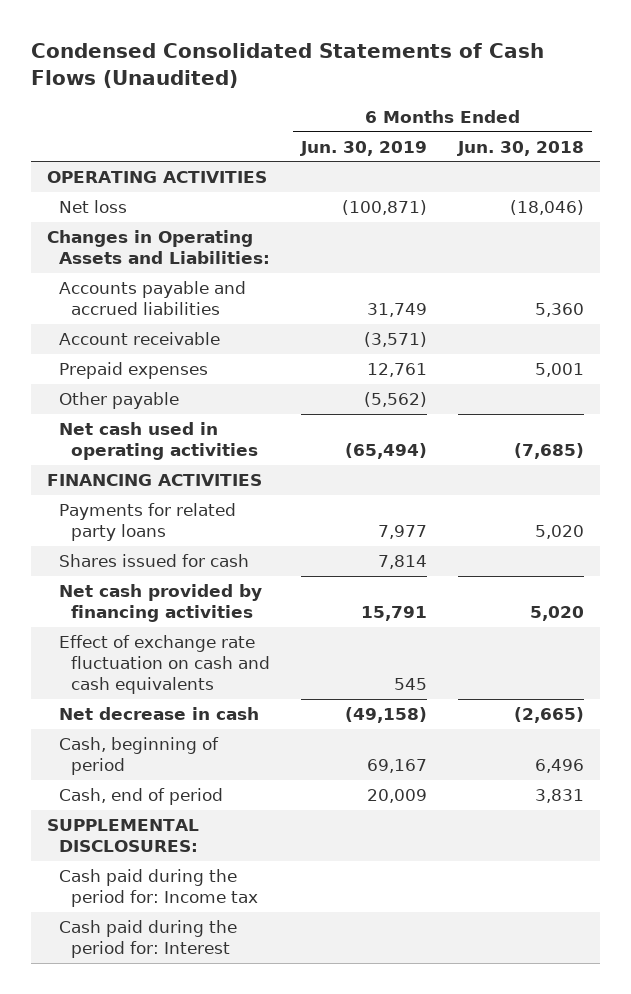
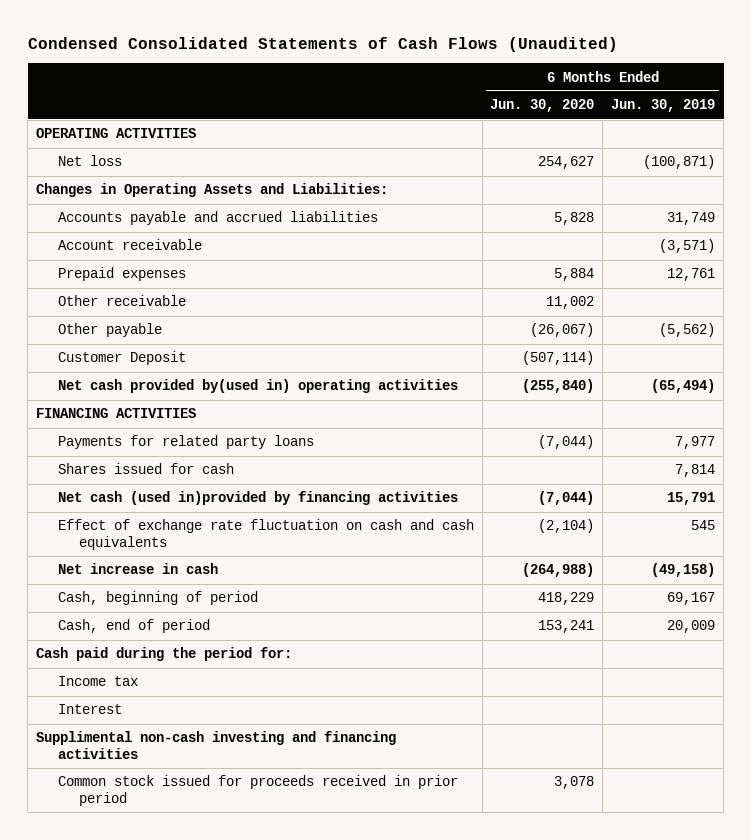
[457,140,585,156] Jun. 30, 2018 -> none
none -> [490,99,595,113] Jun. 30, 2020
none -> [57,295,186,307] Other receivable
none -> [57,351,186,366] Customer Deposit
[58,422,259,461] Net cash used in operating activities -> [57,379,458,394] Net cash provided by(used in) operating activities
[58,584,262,623] Net cash provided by financing activities -> [57,491,458,506] Net cash (used in)provided by financing activities
[58,707,259,721] Net decrease in cash -> [57,563,218,575] Net increase in cash
[46,819,199,853] SUPPLEMENTAL DISCLOSURES: -> none
none -> [36,647,293,662] Cash paid during the period for:
[58,869,259,908] Cash paid during the period for: Income tax -> [57,676,138,687] Income tax
[58,920,237,959] Cash paid during the period for: Interest -> [57,704,122,715] Interest
none -> [36,731,397,759] Supplimental non-cash investing and financing activities
none -> [57,775,458,806] Common stock issued for proceeds received in prior period

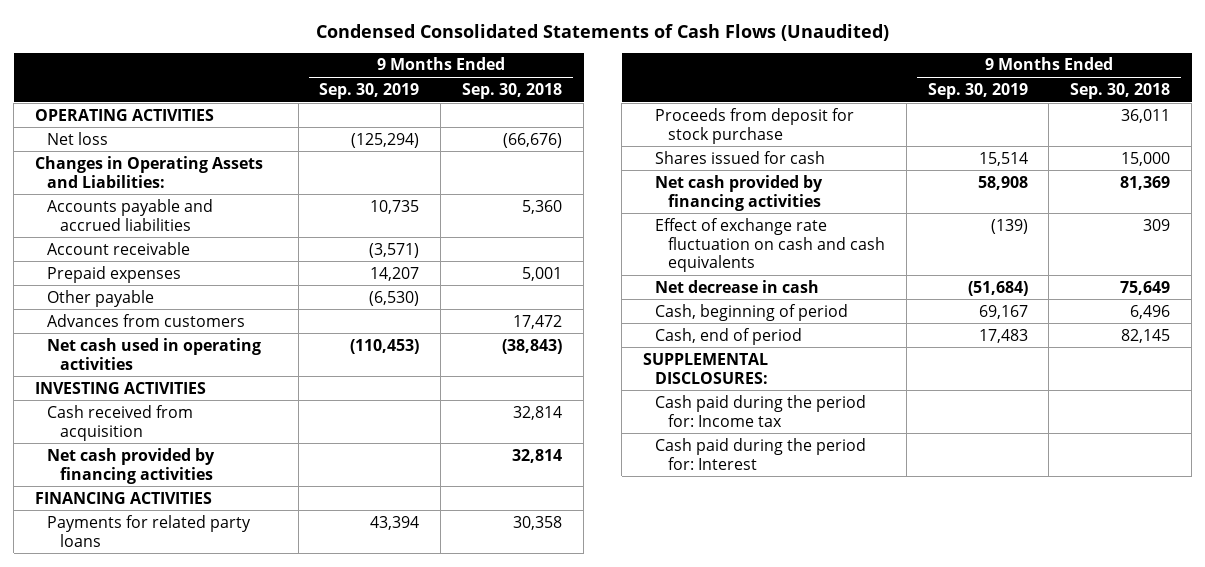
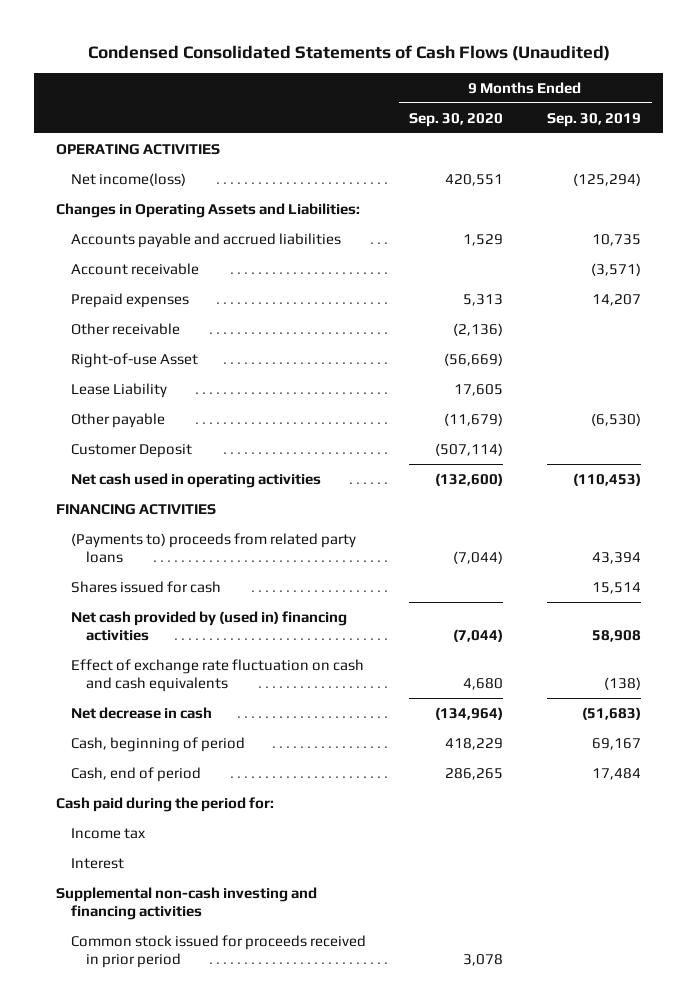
[462,82,563,99] Sep. 30, 2018 -> none
none -> [409,112,504,127] Sep. 30, 2020
[47,131,109,145] Net loss -> [70,172,186,186] Net income(loss)
none -> [70,322,180,335] Other receivable
none -> [70,352,198,368] Right-of-use Asset
none -> [70,382,167,398] Lease Liability
[47,313,246,327] Advances from customers -> none
none -> [70,443,192,458] Customer Deposit
[35,381,207,394] INVESTING ACTIVITIES -> none
[47,404,194,441] Cash received from acquisition -> none
[47,447,216,484] Net cash provided by financing activities -> none
[655,107,855,144] Proceeds from deposit for stock purchase -> none
[47,514,252,547] Payments for related party loans -> [70,532,356,564] (Payments to) proceeds from related party loans
[655,174,824,211] Net cash provided by financing activities -> [70,610,347,642] Net cash provided by (used in) financing activities
[990,218,1028,234] (139) -> [604,677,642,691] (138)
[967,280,1028,296] (51,684) -> [582,706,642,720] (51,683)
[643,352,769,384] SUPPLEMENTAL DISCLOSURES: -> none
[978,328,1028,343] 17,483 -> [592,767,642,780] 17,484
none -> [56,796,275,812] Cash paid during the period for:
[655,394,867,427] Cash paid during the period for: Income tax -> [70,827,146,839] Income tax
[655,437,867,470] Cash paid during the period for: Interest -> [70,857,124,869] Interest
none -> [56,886,318,921] Supplemental non-cash investing and financing activities
none -> [70,934,366,969] Common stock issued for proceeds received in prior period

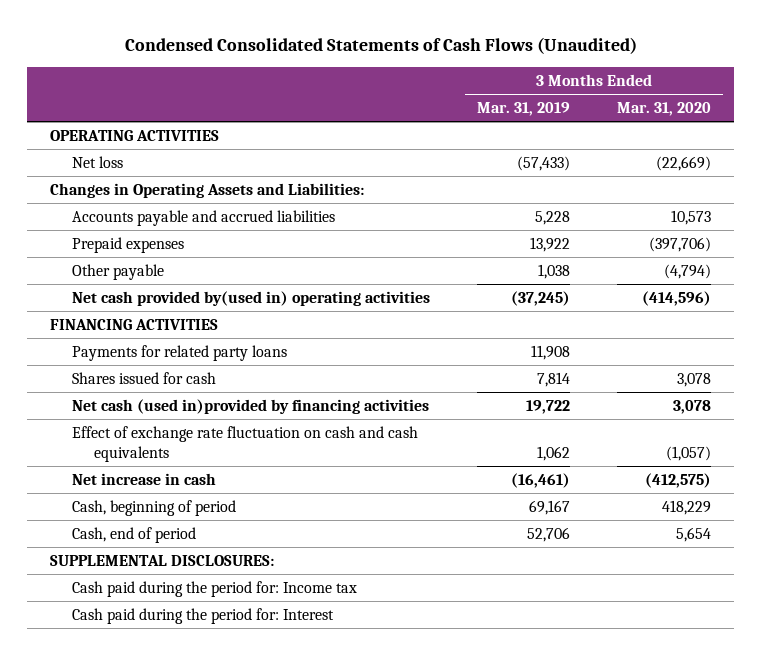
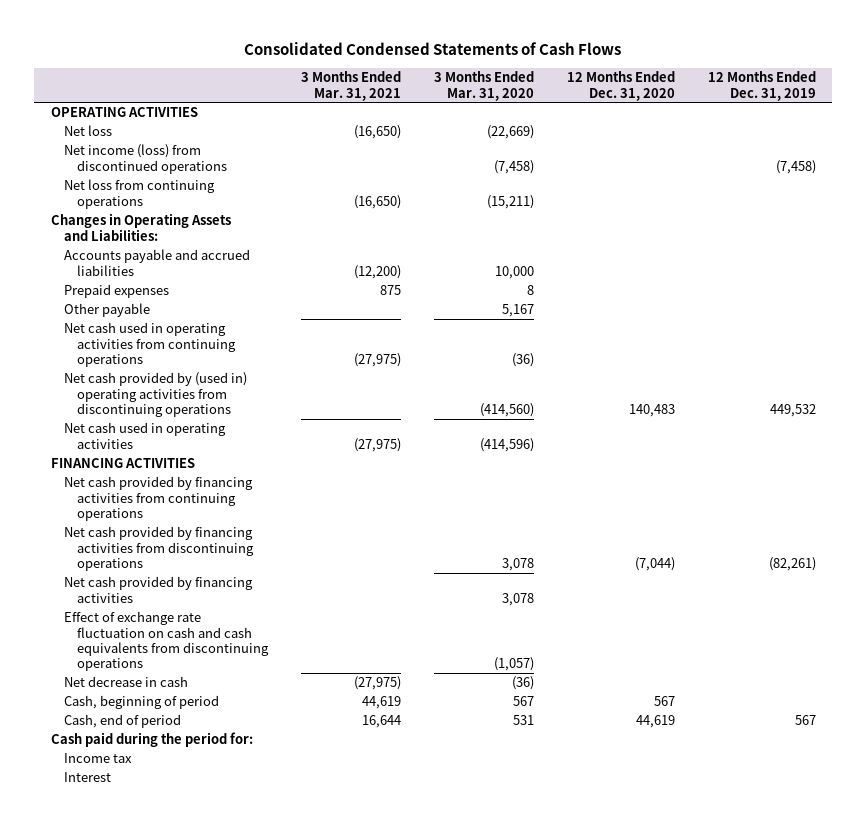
[124,37,637,55] Condensed Consolidated Statements of Cash Flows (Unaudited) -> [244,41,622,55] Consolidated Condensed Statements of Cash Flows
[477,101,571,116] Mar. 31, 2019 -> none
none -> [300,71,401,101] 3 Months Ended Mar. 31, 2021
none -> [566,71,675,101] 12 Months Ended Dec. 31, 2020
none -> [707,71,816,101] 12 Months Ended Dec. 31, 2019
none -> [63,144,227,174] Net income (loss) from discontinued operations
none -> [63,179,215,209] Net loss from continuing operations
[670,209,711,225] 10,573 -> [494,265,534,279] 10,000
[648,236,711,252] (397,706) -> [526,285,534,296] 8
[663,263,711,279] (4,794) -> [501,304,534,318] 5,167
none -> [63,322,236,368] Net cash used in operating activities from continuing operations
none -> [63,372,247,418] Net cash provided by (used in) operating activities from discontinuing operations
[72,290,431,306] Net cash provided by(used in) operating activities -> [63,422,226,449] Net cash used in operating activities
[72,344,288,361] Payments for related party loans -> none
[50,554,275,566] SUPPLEMENTAL DISCLOSURES: -> none
none -> [63,476,253,522] Net cash provided by financing activities from continuing operations
[72,371,217,384] Shares issued for cash -> [63,526,254,572] Net cash provided by financing activities from discontinuing operations
[72,398,430,414] Net cash (used in)provided by financing activities -> [63,576,253,603] Net cash provided by financing activities
[72,425,419,463] Effect of exchange rate fluctuation on cash and cash equivalents -> [63,611,269,672] Effect of exchange rate fluctuation on cash and cash equivalents from discontinuing operations
[72,472,217,485] Net increase in cash -> [63,676,188,688] Net decrease in cash
[644,472,711,488] (412,575) -> [511,676,534,691] (36)
[661,499,711,515] 418,229 -> [512,696,534,707] 567
[675,526,711,542] 5,654 -> [512,715,534,726] 531
none -> [50,732,253,748] Cash paid during the period for:
[72,580,358,597] Cash paid during the period for: Income tax -> [63,753,132,764] Income tax
[72,607,335,624] Cash paid during the period for: Interest -> [63,772,111,783] Interest

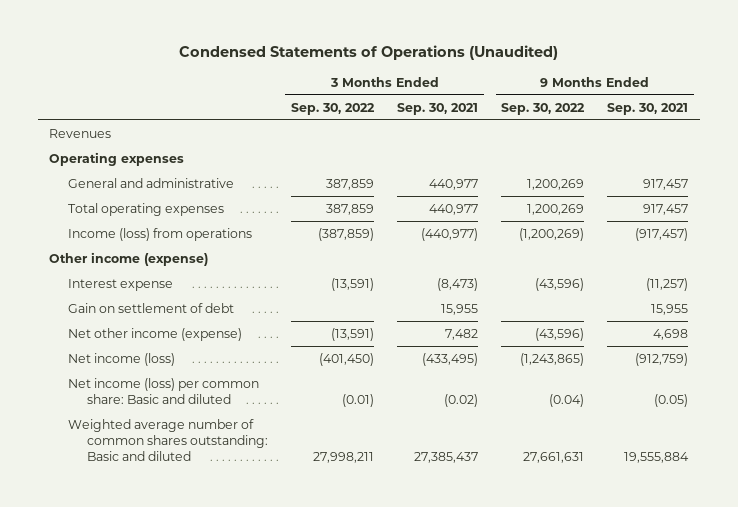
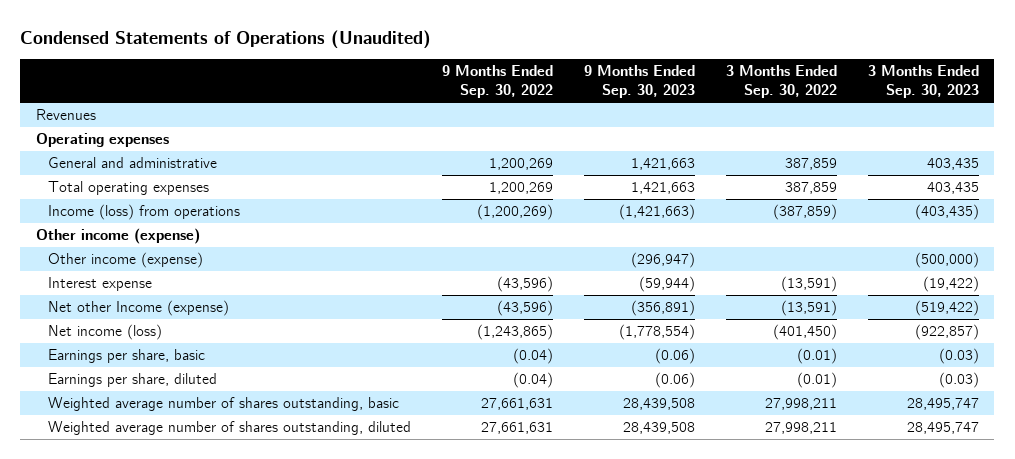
[397,102,479,115] Sep. 30, 2021 -> none
[607,102,689,115] Sep. 30, 2021 -> none
none -> [584,64,696,99] 9 Months Ended Sep. 30, 2023
none -> [867,64,979,99] 3 Months Ended Sep. 30, 2023
none -> [48,252,204,269] Other income (expense)
[68,302,235,313] Gain on settlement of debt -> none
[68,327,243,341] Net other income (expense) -> [48,300,230,317] Net other Income (expense)
[68,377,260,404] Net income (loss) per common share: Basic and diluted -> [48,349,206,364] Earnings per share, basic
none -> [48,373,218,388] Earnings per share, diluted
[68,418,268,461] Weighted average number of common shares outstanding: Basic and diluted -> [48,397,400,412] Weighted average number of shares outstanding, basic
none -> [48,421,412,436] Weighted average number of shares outstanding, diluted

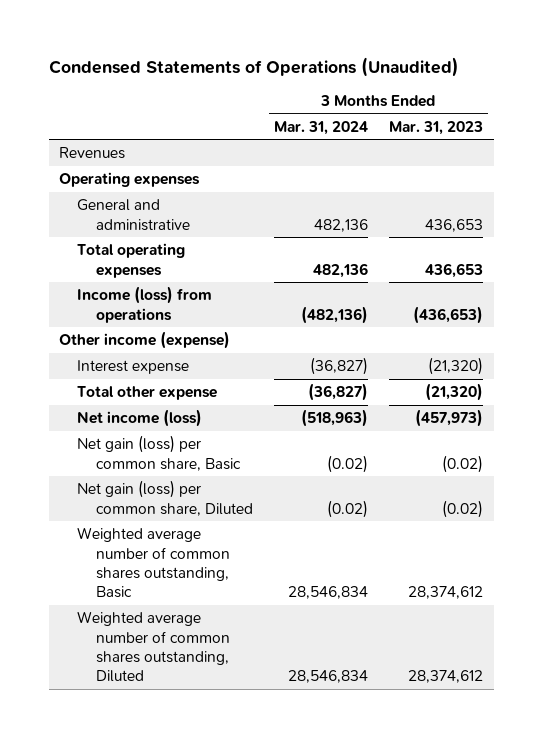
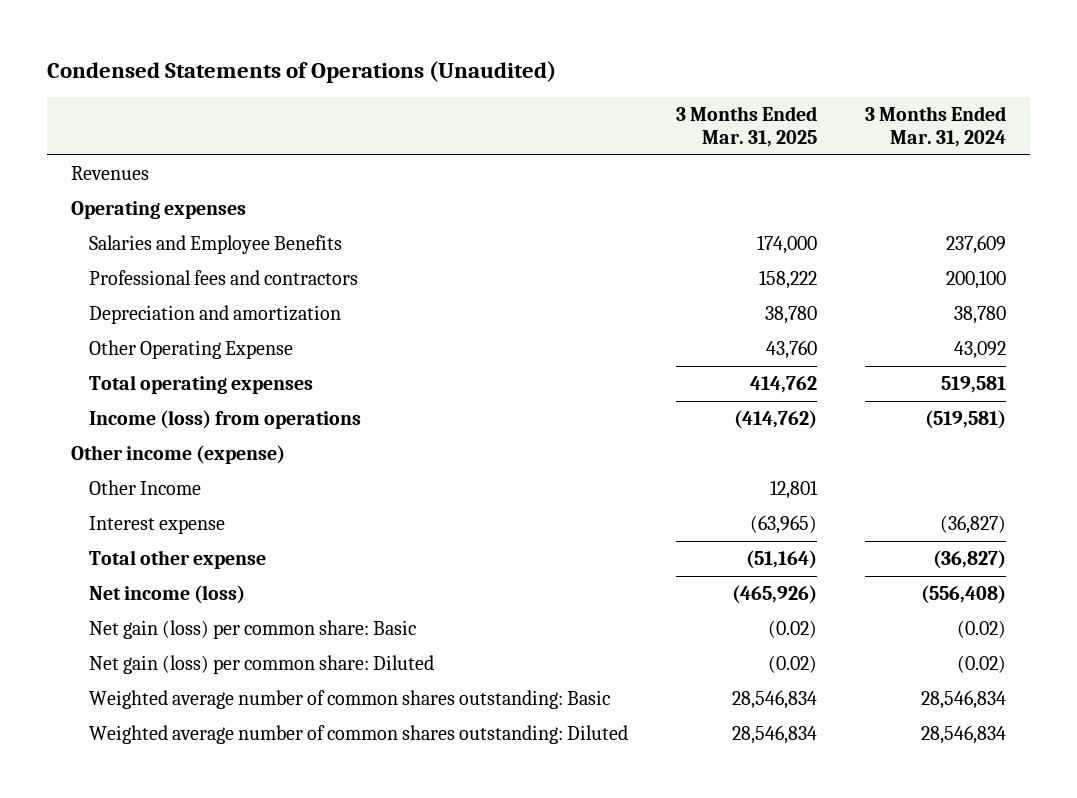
[389,120,484,135] Mar. 31, 2023 -> none
none -> [675,106,817,148] 3 Months Ended Mar. 31, 2025
[77,199,190,231] General and administrative -> none
none -> [88,235,342,255] Salaries and Employee Benefits
none -> [88,270,358,286] Professional fees and contractors
none -> [88,305,341,325] Depreciation and amortization
none -> [88,340,293,360] Other Operating Expense
[312,262,368,278] 482,136 -> [940,376,1006,394] 519,581
[300,305,368,324] (482,136) -> [924,410,1006,430] (519,581)
none -> [88,480,201,496] Other Income
[300,409,368,428] (518,963) -> [920,585,1006,605] (556,408)
[77,435,241,471] Net gain (loss) per common share, Basic -> [88,620,416,640] Net gain (loss) per common share: Basic
[77,480,253,516] Net gain (loss) per common share, Diluted -> [88,655,434,675] Net gain (loss) per common share: Diluted
[77,527,230,599] Weighted average number of common shares outstanding, Basic -> [88,690,610,710] Weighted average number of common shares outstanding: Basic
[77,611,230,683] Weighted average number of common shares outstanding, Diluted -> [88,725,628,745] Weighted average number of common shares outstanding: Diluted

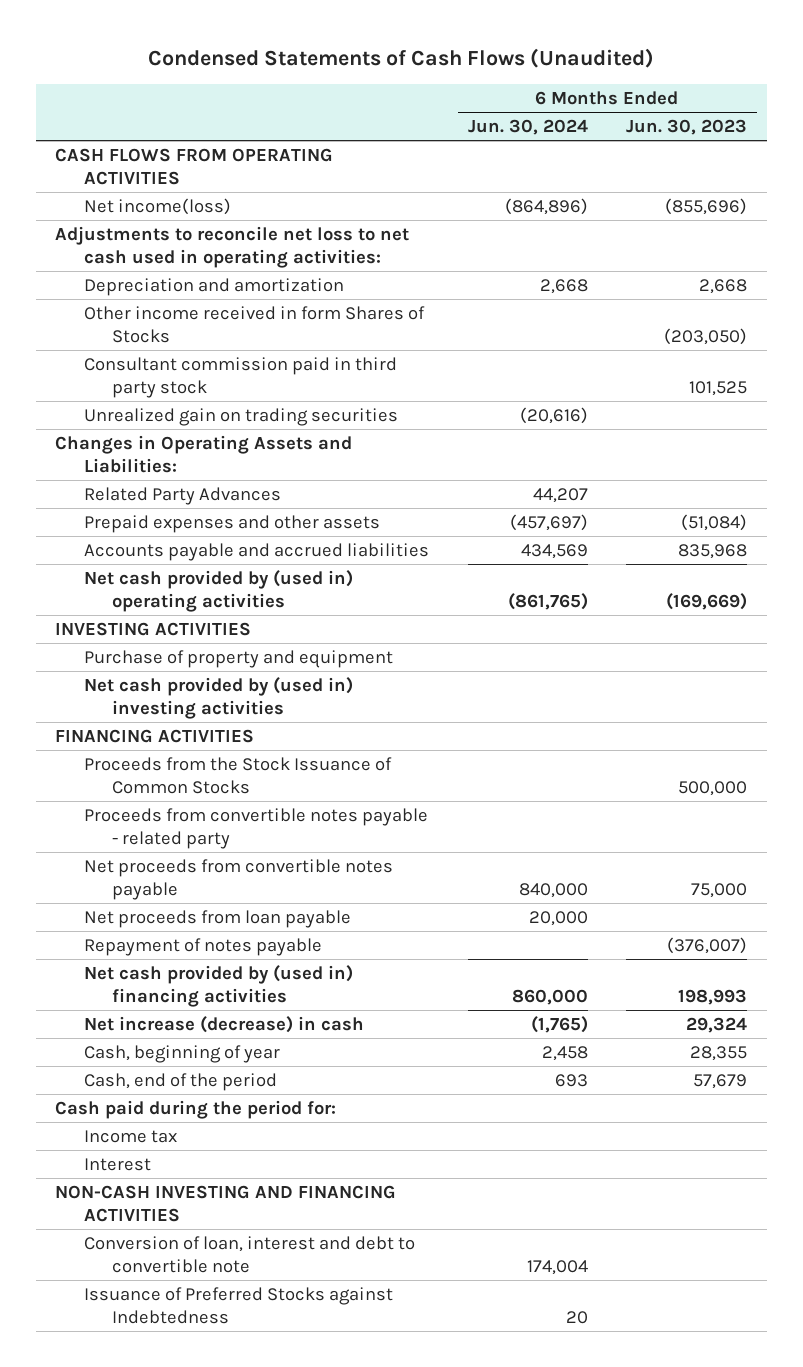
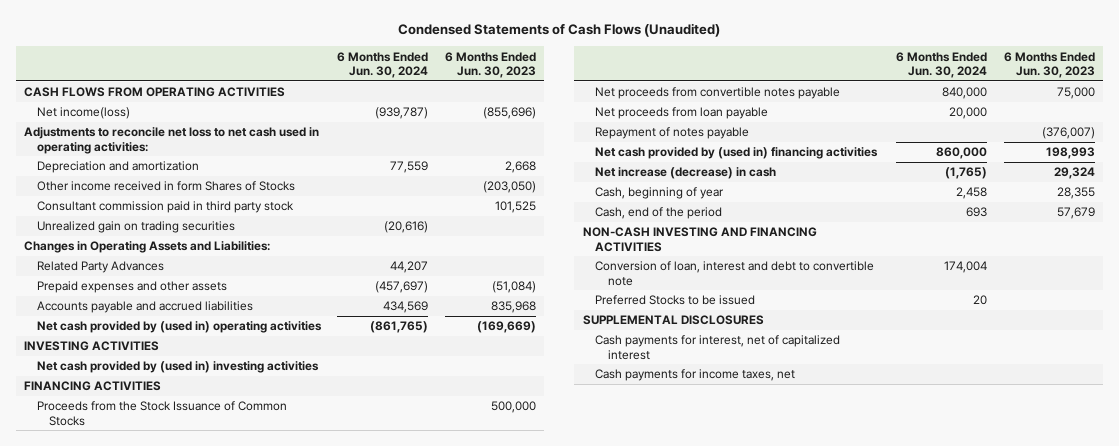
[504,198,588,216] (864,896) -> [375,107,429,120] (939,787)
[539,279,588,295] 2,668 -> [390,161,429,174] 77,559
[83,650,393,669] Purchase of property and equipment -> none
[83,808,428,850] Proceeds from convertible notes payable - related party -> none
[55,1100,337,1120] Cash paid during the period for: -> none
[83,1130,177,1144] Income tax -> none
[83,1158,151,1172] Interest -> none
[83,1287,393,1325] Issuance of Preferred Stocks against Indebtedness -> none
none -> [595,295,756,306] Preferred Stocks to be issued
none -> [582,315,764,326] SUPPLEMENTAL DISCLOSURES
none -> [595,335,841,360] Cash payments for interest, net of capitalized interest
none -> [595,369,796,382] Cash payments for income taxes, net

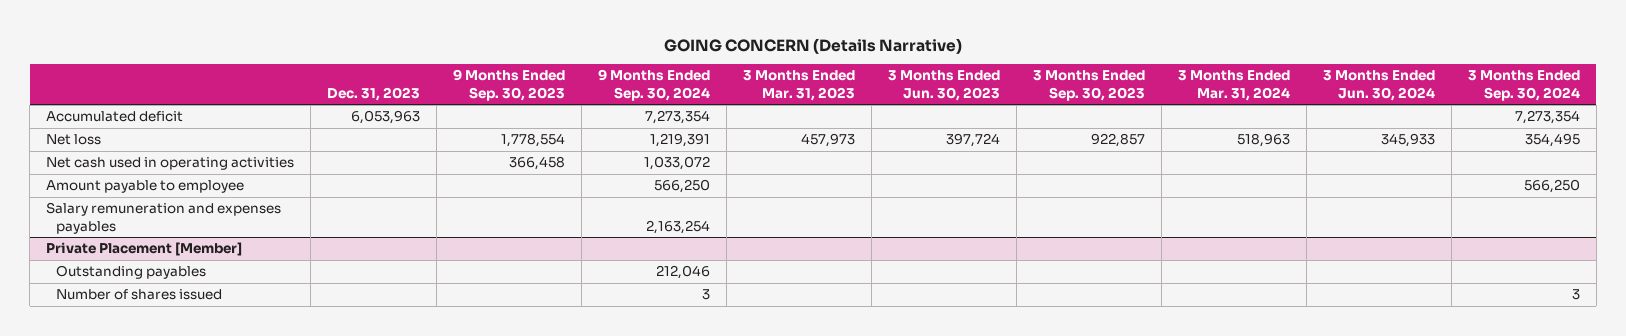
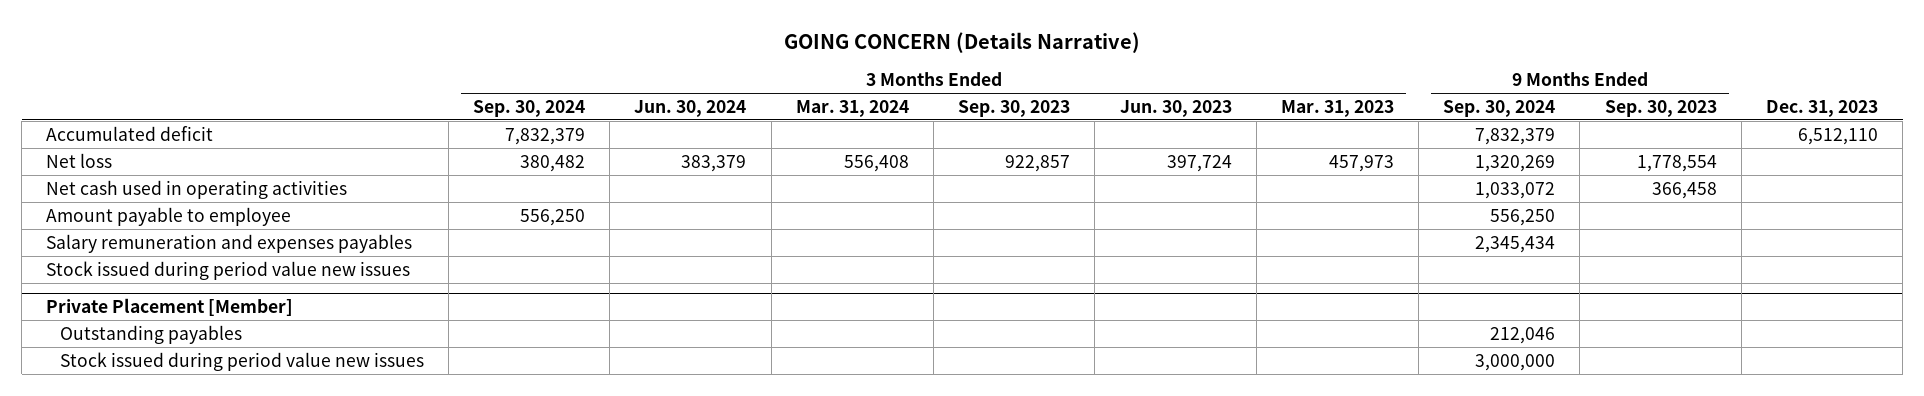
[351,110,421,125] 6,053,963 -> [1797,127,1878,145] 6,512,110
[645,110,711,125] 7,273,354 -> [1475,127,1556,145] 7,832,379
[1514,110,1580,125] 7,273,354 -> [505,127,586,145] 7,832,379
[650,133,711,148] 1,219,391 -> [1475,154,1556,172] 1,320,269
[1236,133,1290,148] 518,963 -> [843,154,909,172] 556,408
[1380,133,1435,148] 345,933 -> [681,154,747,172] 383,379
[1524,133,1580,148] 354,495 -> [520,154,586,172] 380,482
[654,179,711,194] 566,250 -> [1490,208,1556,226] 556,250
[1523,179,1580,194] 566,250 -> [520,208,586,226] 556,250
[646,219,711,234] 2,163,254 -> [1475,235,1556,253] 2,345,434
none -> [46,260,411,280] Stock issued during period value new issues
[56,289,223,301] Number of shares issued -> none
none -> [59,351,424,371] Stock issued during period value new issues

